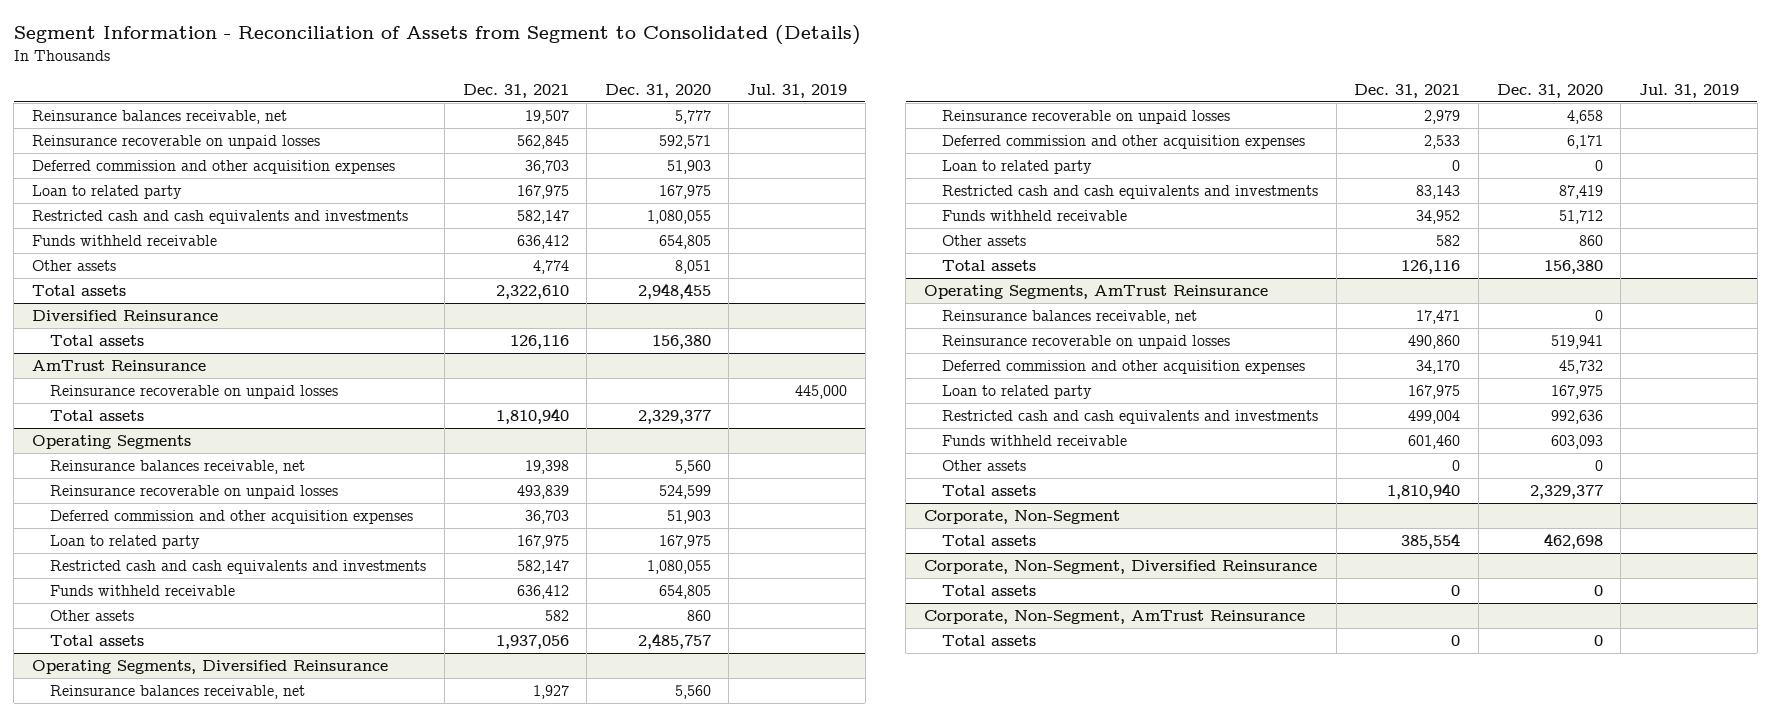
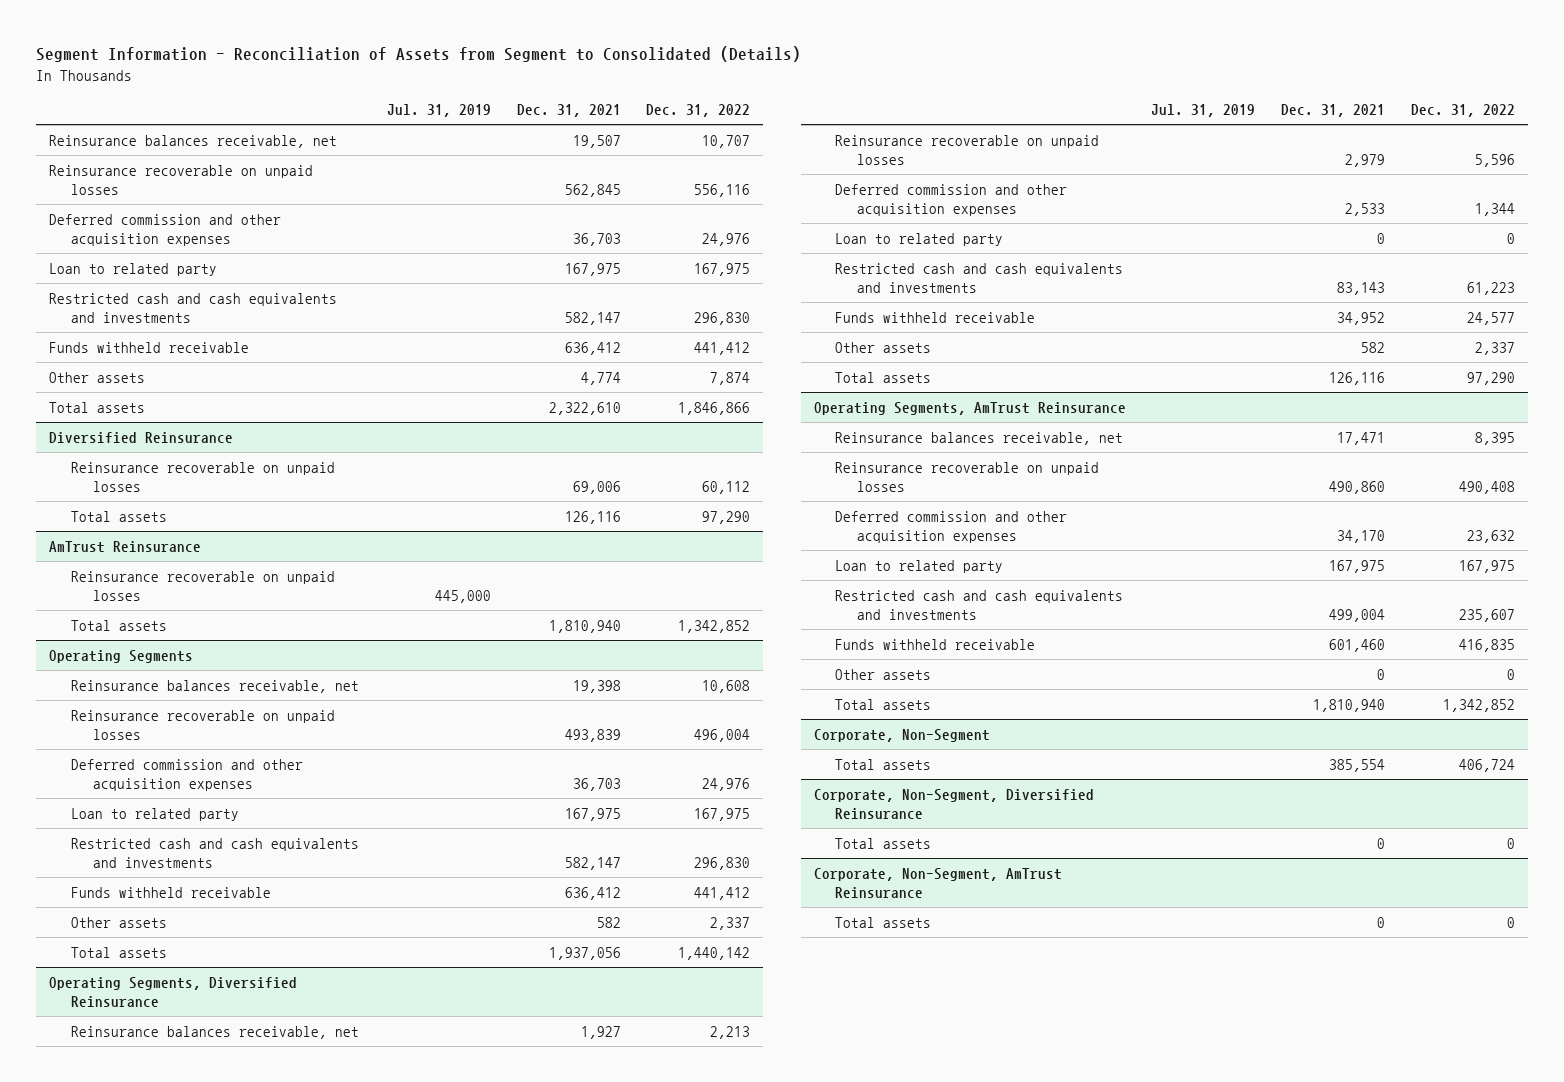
[604,83,711,98] Dec. 31, 2020 -> none
none -> [646,104,751,118] Dec. 31, 2022
none -> [71,461,336,492] Reinsurance recoverable on unpaid losses

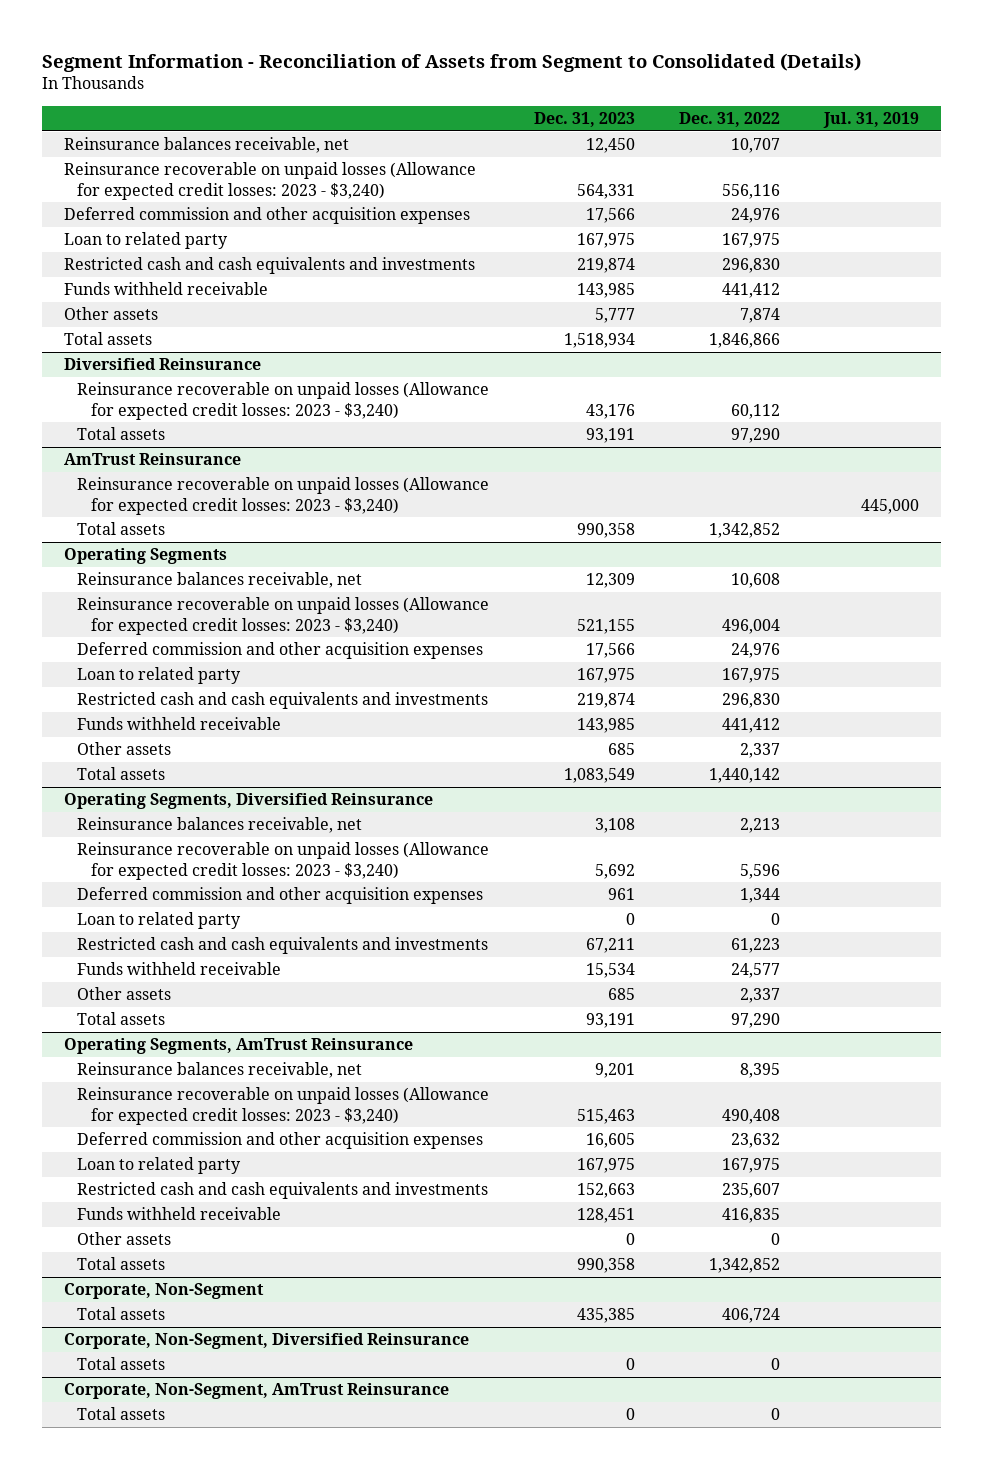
[516,104,621,118] Dec. 31, 2021 -> none
none -> [533,111,635,127] Dec. 31, 2023
[49,164,314,195] Reinsurance recoverable on unpaid losses -> [64,162,477,200] Reinsurance recoverable on unpaid losses (Allowance for expected credit losses: 2023 - $3,240)
[71,461,336,492] Reinsurance recoverable on unpaid losses -> [77,382,490,420] Reinsurance recoverable on unpaid losses (Allowance for expected credit losses: 2023 - $3,240)
[71,570,336,601] Reinsurance recoverable on unpaid losses -> [77,477,490,515] Reinsurance recoverable on unpaid losses (Allowance for expected credit losses: 2023 - $3,240)
[71,709,336,740] Reinsurance recoverable on unpaid losses -> [77,597,490,635] Reinsurance recoverable on unpaid losses (Allowance for expected credit losses: 2023 - $3,240)
[835,134,1100,165] Reinsurance recoverable on unpaid losses -> [77,842,490,880] Reinsurance recoverable on unpaid losses (Allowance for expected credit losses: 2023 - $3,240)
[835,461,1100,492] Reinsurance recoverable on unpaid losses -> [77,1087,490,1125] Reinsurance recoverable on unpaid losses (Allowance for expected credit losses: 2023 - $3,240)

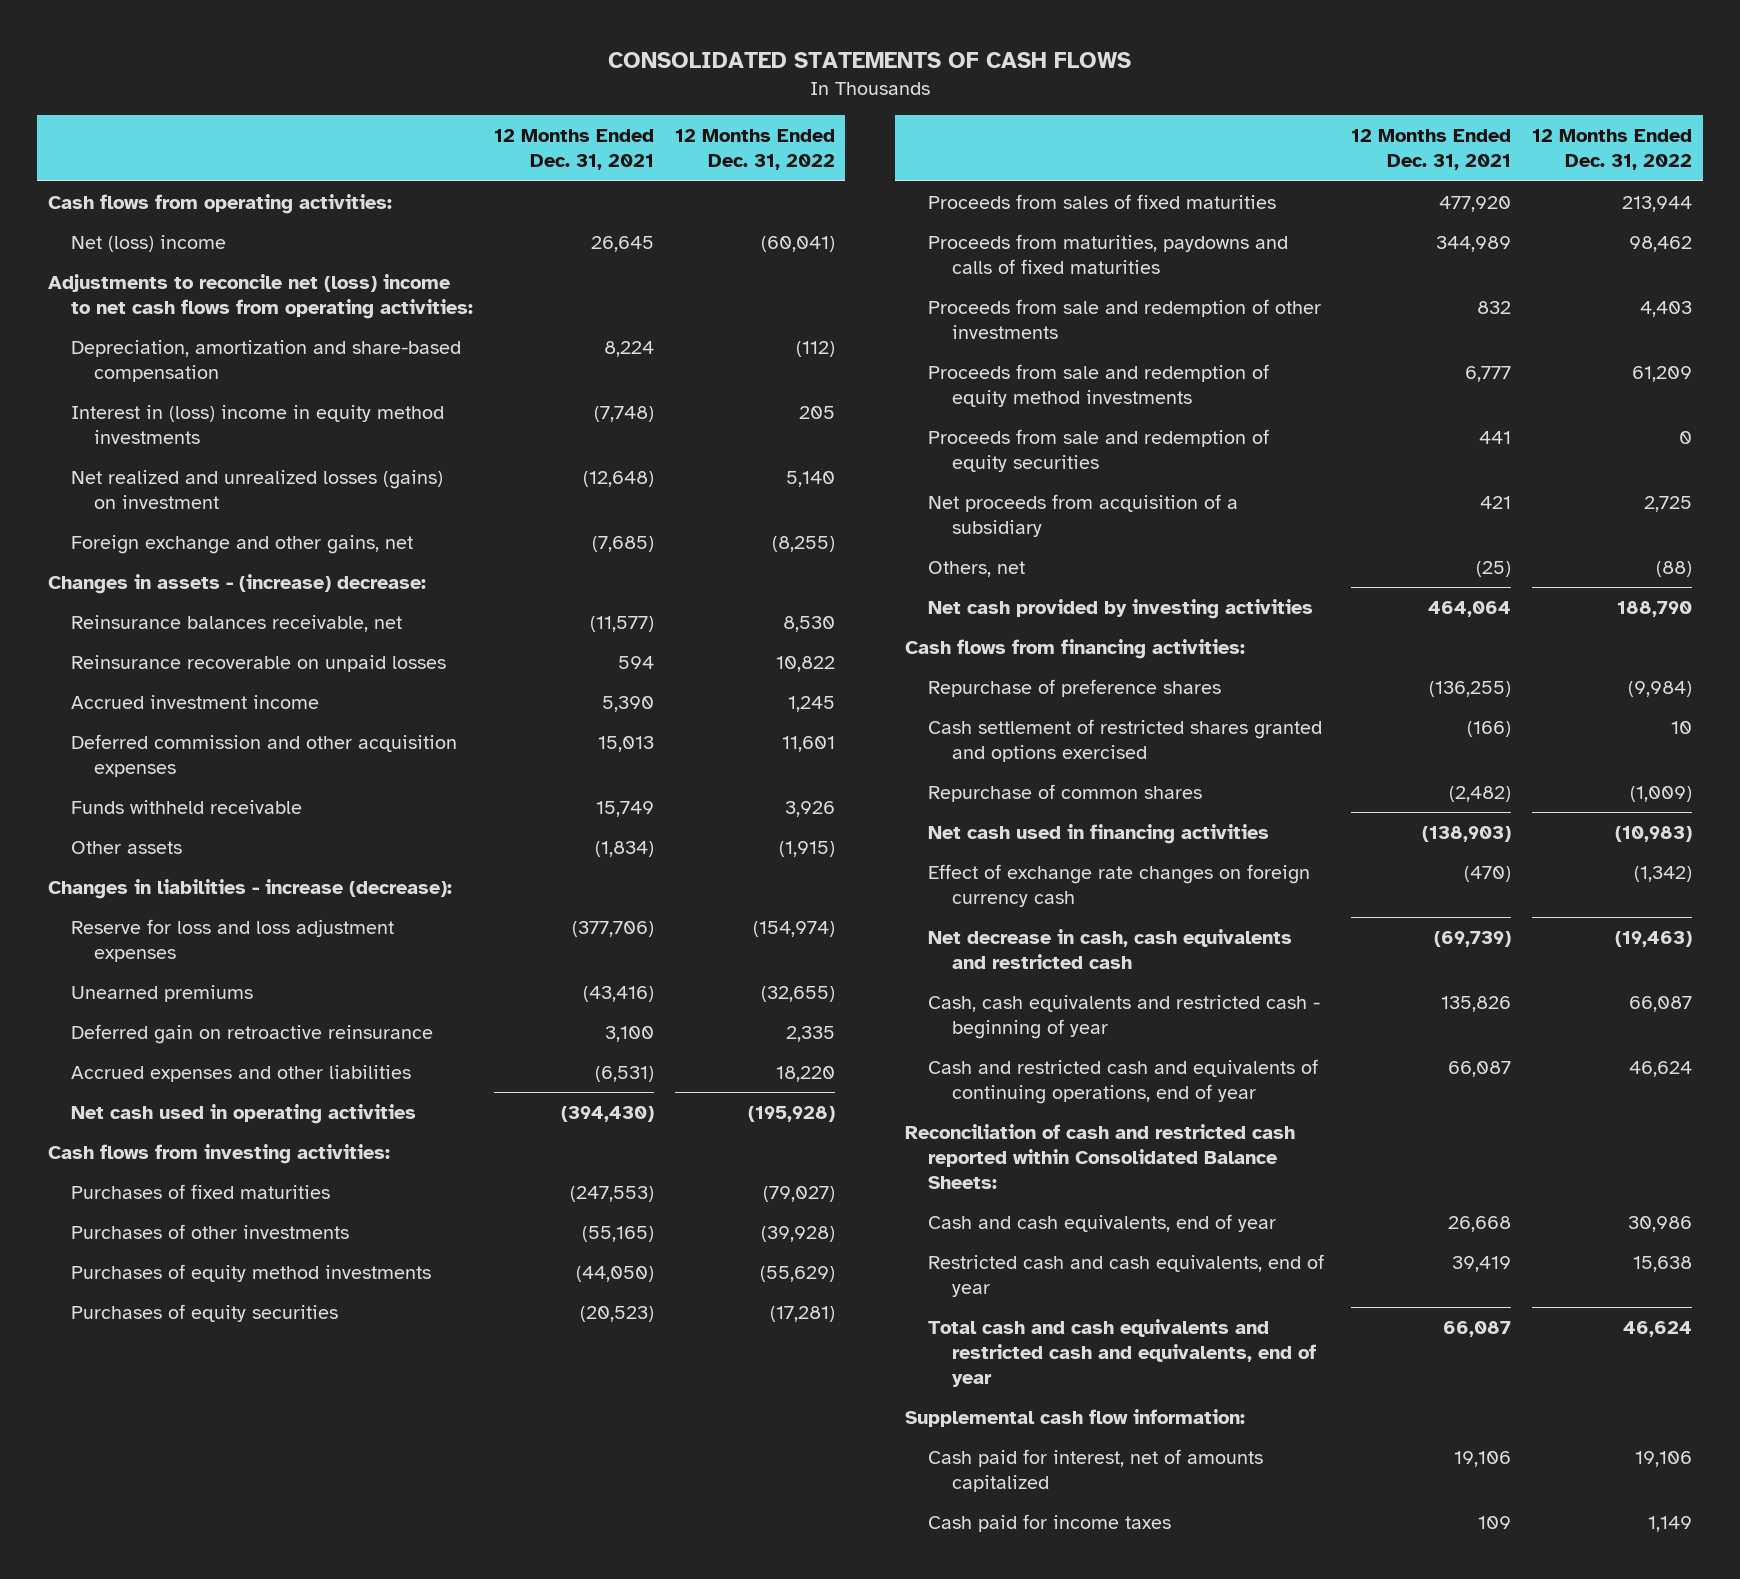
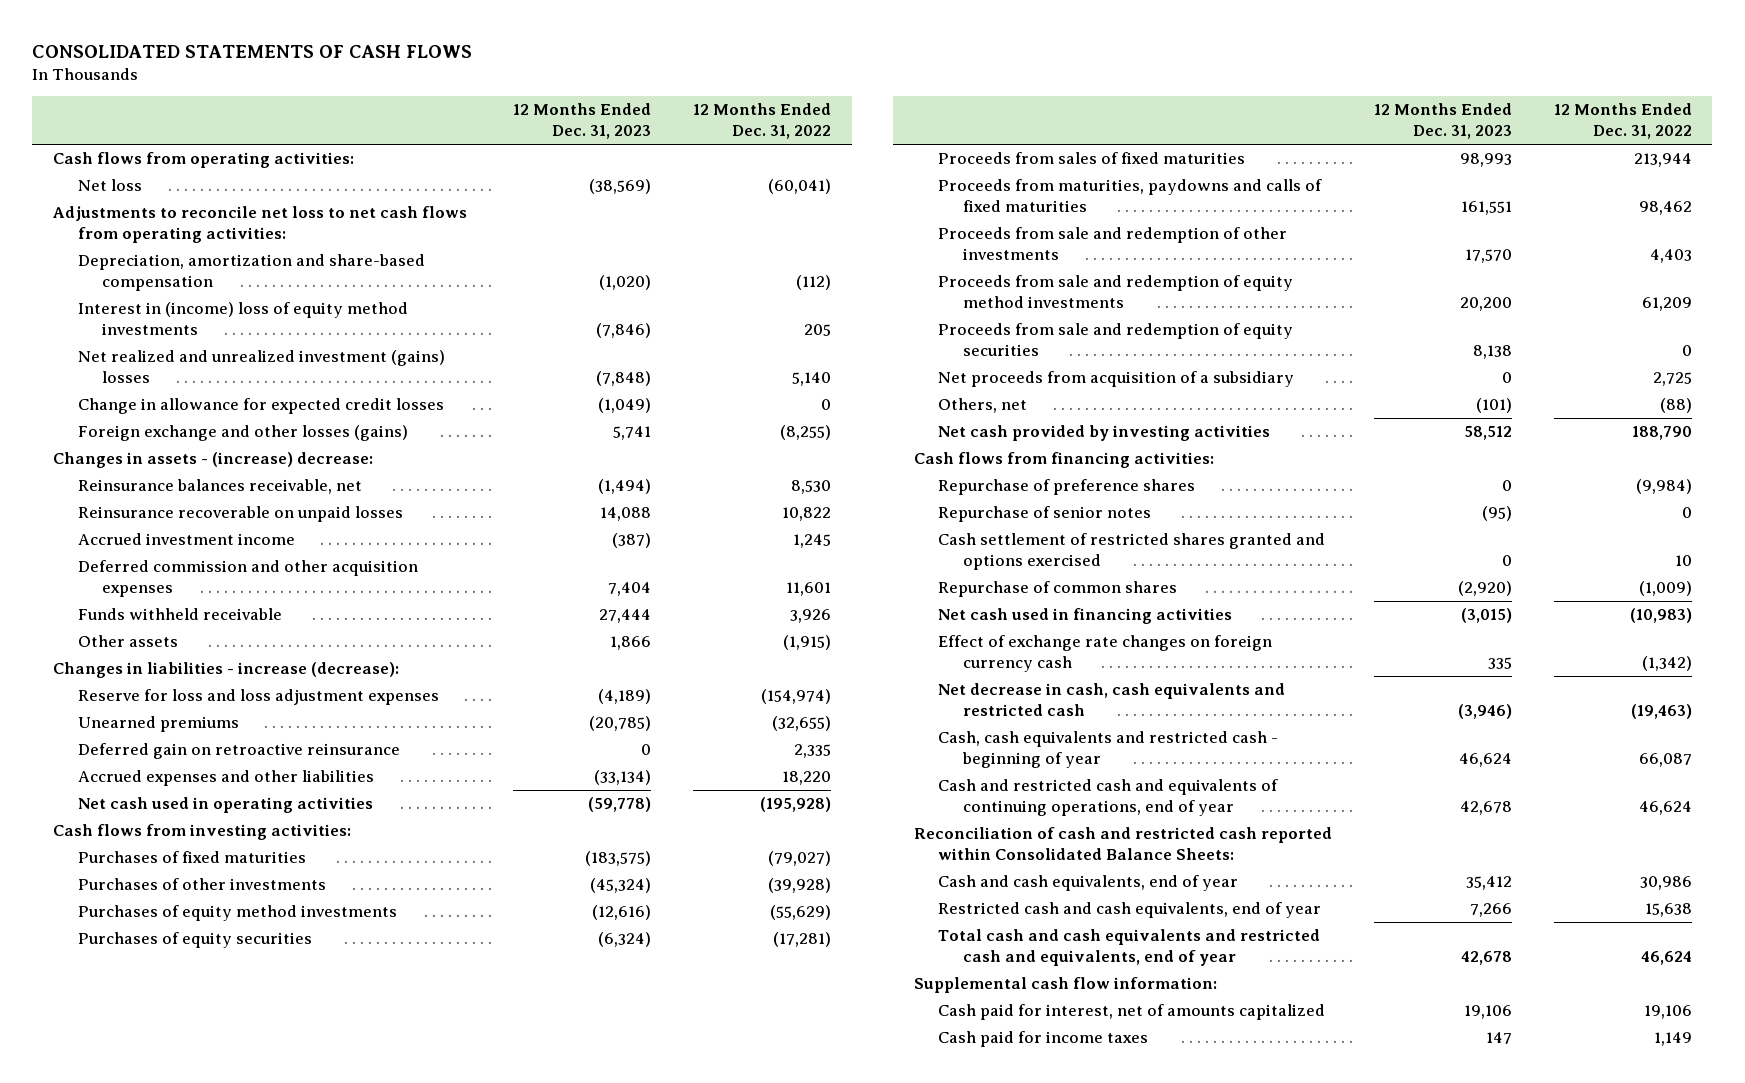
[493,129,654,171] 12 Months Ended Dec. 31, 2021 -> none
none -> [513,103,652,140] 12 Months Ended Dec. 31, 2023
[70,234,226,252] Net (loss) income -> [77,179,142,192] Net loss
[47,273,473,319] Adjustments to reconcile net (loss) income to net cash flows from operating activities: -> [53,206,468,244] Adjustments to reconcile net loss to net cash flows from operating activities:
[70,404,444,444] Interest in (loss) income in equity method investments -> [77,302,408,336] Interest in (income) loss of equity method investments
[70,469,443,509] Net realized and unrealized losses (gains) on investment -> [77,350,445,384] Net realized and unrealized investment (gains) losses
none -> [77,398,444,415] Change in allowance for expected credit losses
[70,534,413,554] Foreign exchange and other gains, net -> [77,425,408,442] Foreign exchange and other losses (gains)
none -> [938,506,1152,523] Repurchase of senior notes

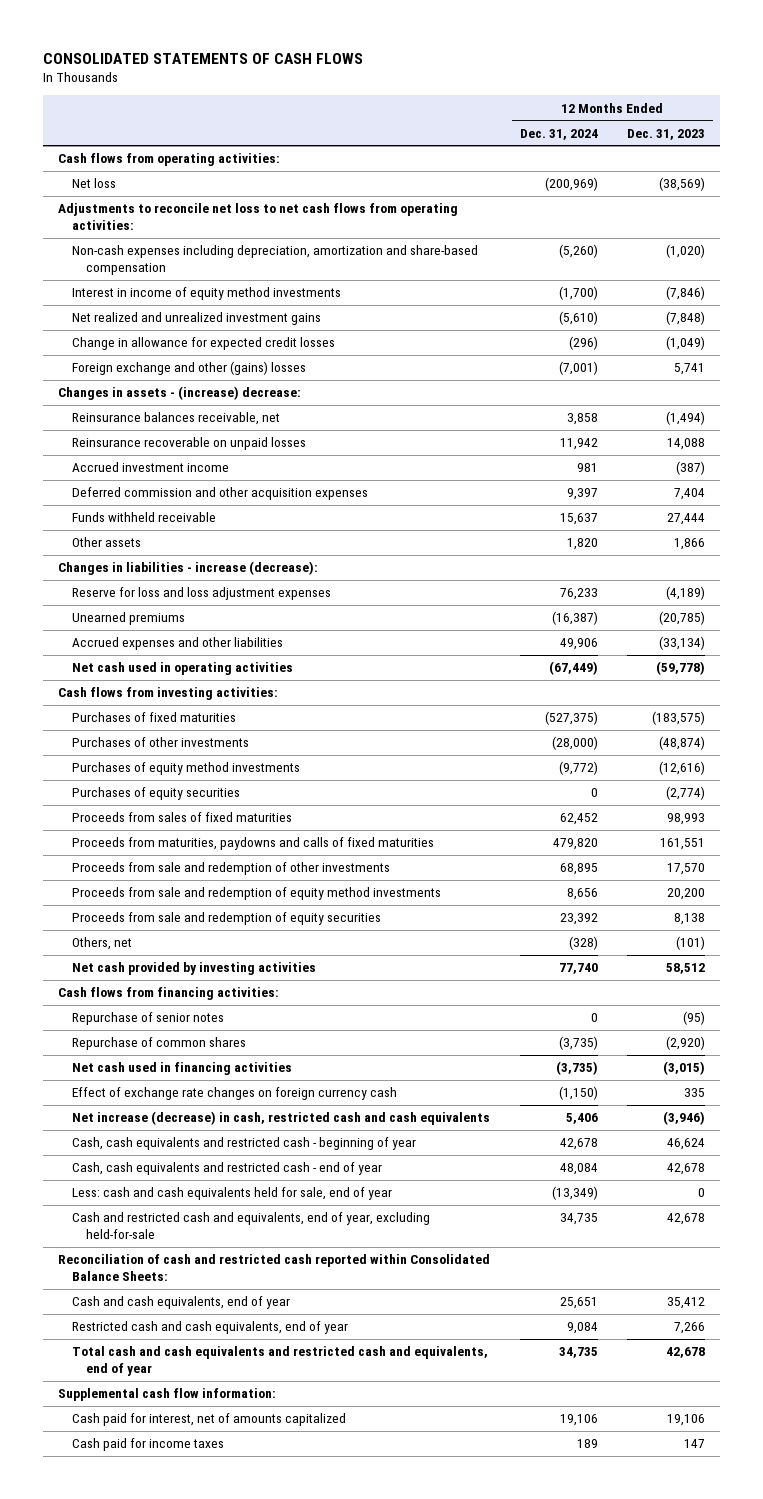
[693,103,832,140] 12 Months Ended Dec. 31, 2022 -> none
none -> [519,128,598,140] Dec. 31, 2024
[77,254,425,292] Depreciation, amortization and share-based compensation -> [71,245,478,275] Non-cash expenses including depreciation, amortization and share-based compensation
[77,302,408,336] Interest in (income) loss of equity method investments -> [71,287,341,301] Interest in income of equity method investments
[77,350,445,384] Net realized and unrealized investment (gains) losses -> [71,312,321,326] Net realized and unrealized investment gains
[77,425,408,442] Foreign exchange and other losses (gains) -> [71,361,306,376] Foreign exchange and other (gains) losses
[77,743,400,760] Deferred gain on retroactive reinsurance -> none
[590,878,652,894] (45,324) -> [659,736,706,751] (48,874)
[598,932,652,948] (6,324) -> [666,786,706,801] (2,774)
[938,371,1295,388] Net proceeds from acquisition of a subsidiary -> none
[938,479,1196,496] Repurchase of preference shares -> none
[938,533,1326,571] Cash settlement of restricted shares granted and options exercised -> none
[938,683,1286,717] Net decrease in cash, cash equivalents and restricted cash -> [71,1111,490,1126] Net increase (decrease) in cash, restricted cash and cash equivalents
[938,779,1279,817] Cash and restricted cash and equivalents of continuing operations, end of year -> [71,1162,382,1176] Cash, cash equivalents and restricted cash - end of year
none -> [71,1187,392,1201] Less: cash and cash equivalents held for sale, end of year
none -> [71,1212,430,1239] Cash and restricted cash and equivalents, end of year, excluding held-for-sale

